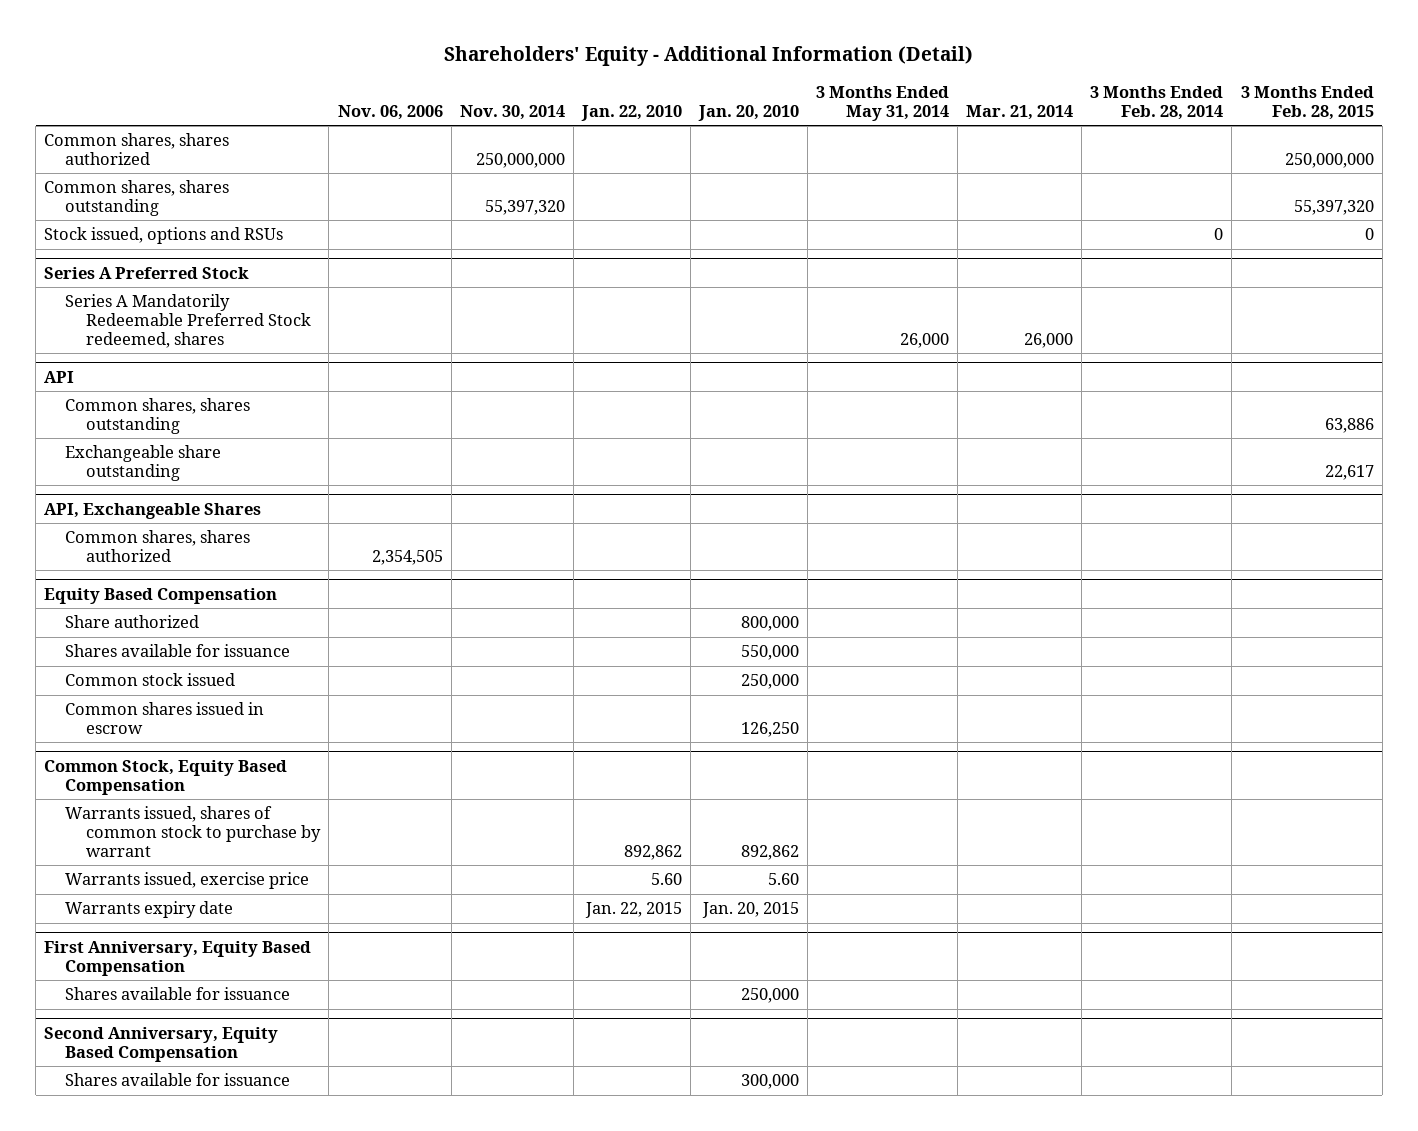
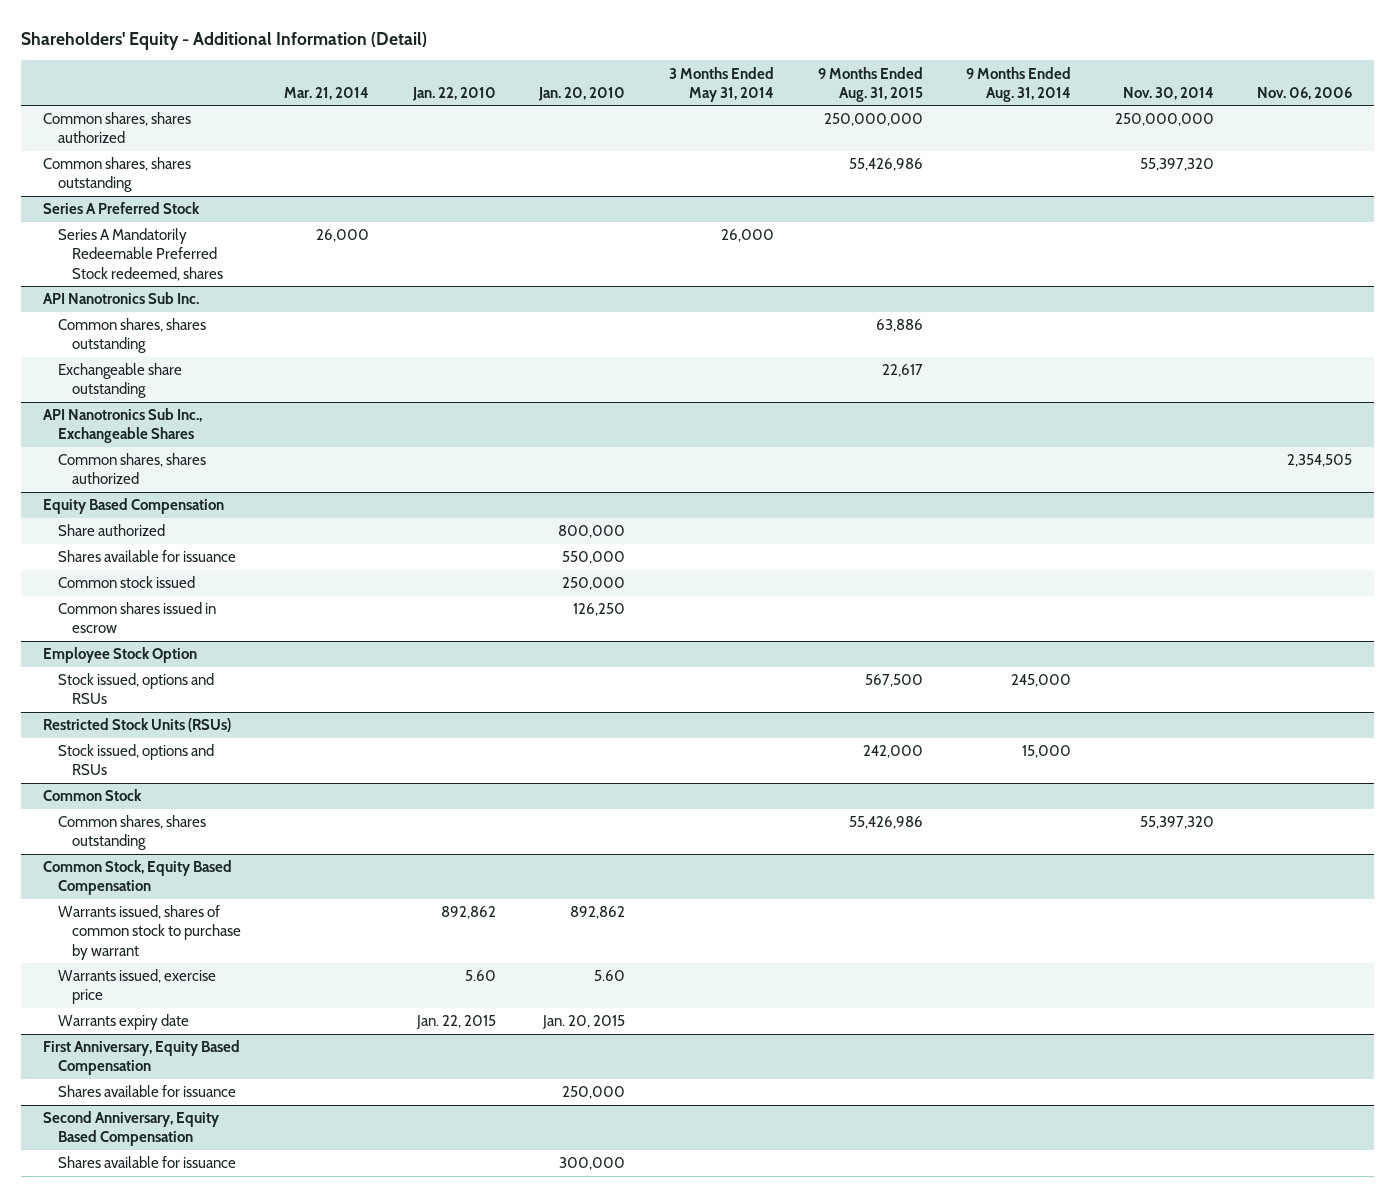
[1090,85,1224,120] 3 Months Ended Feb. 28, 2014 -> none
[1240,85,1374,120] 3 Months Ended Feb. 28, 2015 -> none
none -> [817,66,923,102] 9 Months Ended Aug. 31, 2015
none -> [966,66,1072,102] 9 Months Ended Aug. 31, 2014
[44,227,284,245] Stock issued, options and RSUs -> none
[44,370,75,383] API -> none
[65,398,251,435] Common shares, shares outstanding -> none
[65,445,222,482] Exchangeable share outstanding -> none
none -> [43,292,200,305] API Nanotronics Sub Inc.
none -> [57,318,206,354] Common shares, shares outstanding
none -> [57,363,182,399] Exchangeable share outstanding
[44,502,262,519] API, Exchangeable Shares -> [43,408,203,444] API Nanotronics Sub Inc., Exchangeable Shares
none -> [43,647,198,664] Employee Stock Option
none -> [57,673,214,705] Stock issued, options and RSUs
none -> [43,718,232,733] Restricted Stock Units (RSUs)
none -> [57,744,214,776] Stock issued, options and RSUs
none -> [43,789,143,802] Common Stock
none -> [57,815,206,851] Common shares, shares outstanding

